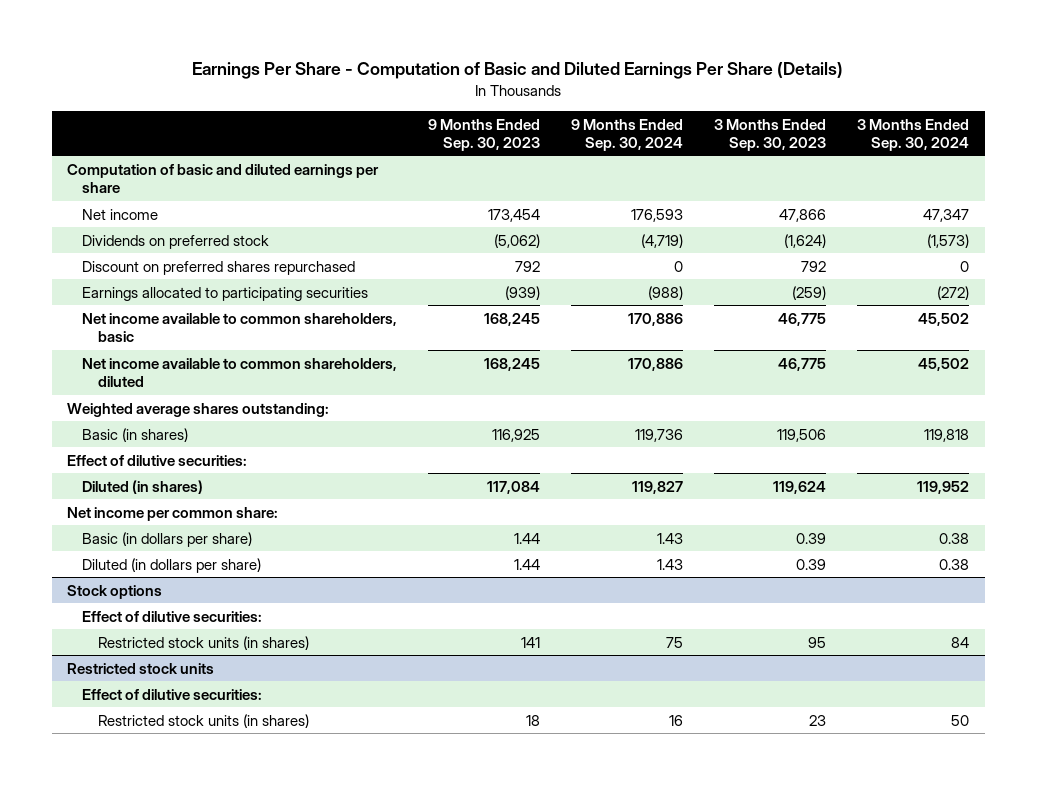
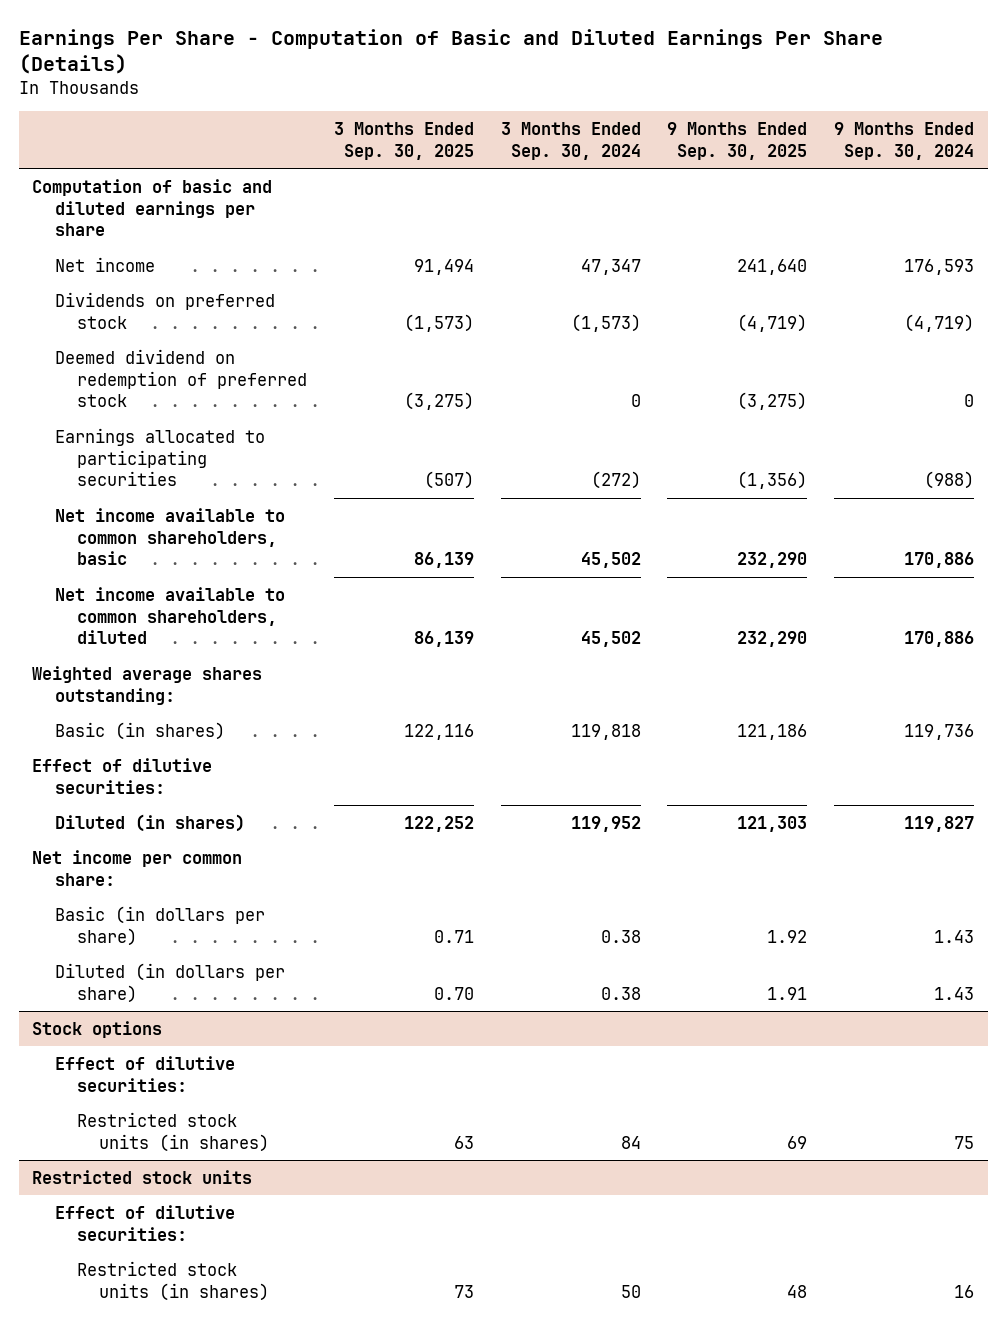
[428,118,541,151] 9 Months Ended Sep. 30, 2023 -> none
[714,118,827,151] 3 Months Ended Sep. 30, 2023 -> none
none -> [333,122,474,160] 3 Months Ended Sep. 30, 2025
none -> [667,122,808,160] 9 Months Ended Sep. 30, 2025
[82,260,356,275] Discount on preferred shares repurchased -> none
none -> [54,348,307,408] Deemed dividend on redemption of preferred stock

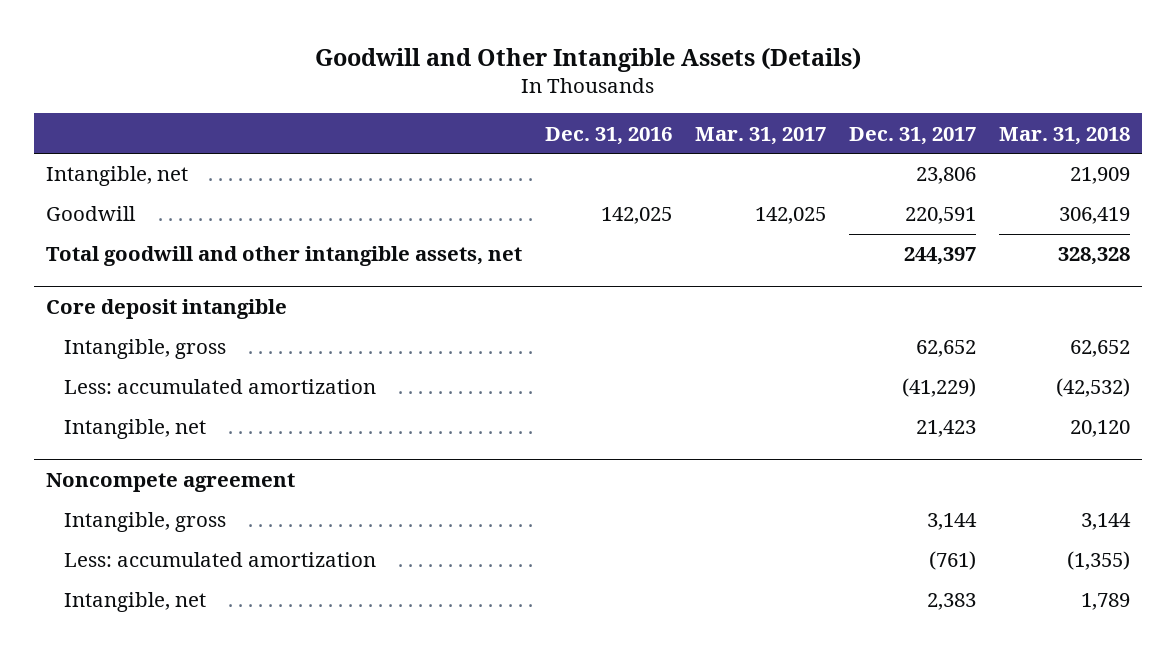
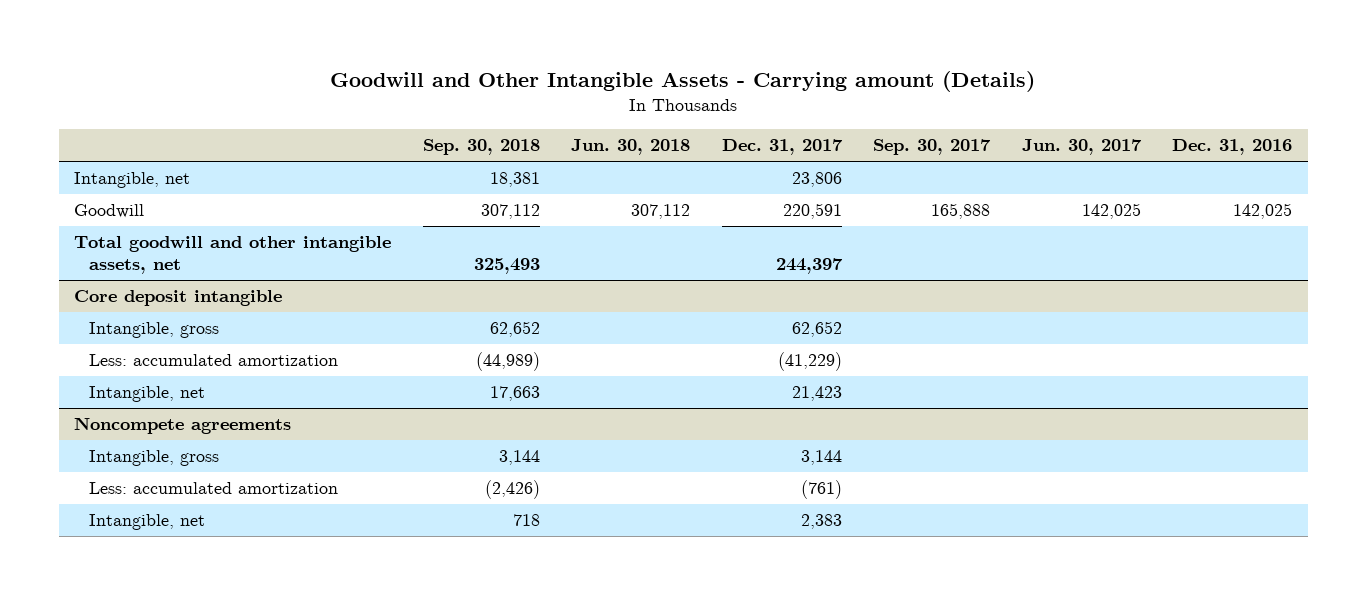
[314,46,861,72] Goodwill and Other Intangible Assets (Details) -> [330,70,1036,92] Goodwill and Other Intangible Assets - Carrying amount (Details)
[694,126,826,145] Mar. 31, 2017 -> none
[999,126,1131,145] Mar. 31, 2018 -> none
none -> [422,139,540,156] Sep. 30, 2018
none -> [571,139,691,156] Jun. 30, 2018
none -> [873,139,992,156] Sep. 30, 2017
none -> [1021,139,1142,156] Jun. 30, 2017
[45,472,295,492] Noncompete agreement -> [74,417,292,435] Noncompete agreements

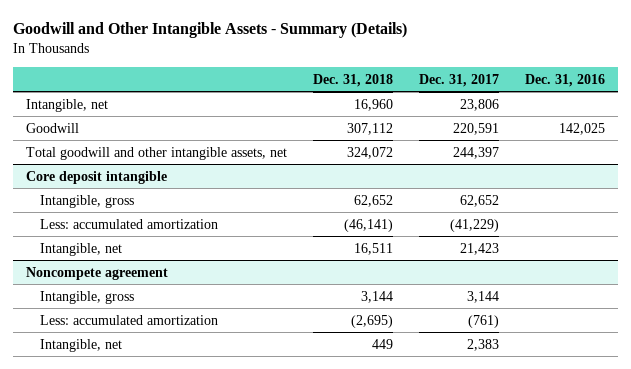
[330,70,1036,92] Goodwill and Other Intangible Assets - Carrying amount (Details) -> [13,22,408,39] Goodwill and Other Intangible Assets - Summary (Details)
[422,139,540,156] Sep. 30, 2018 -> none
[571,139,691,156] Jun. 30, 2018 -> none
[873,139,992,156] Sep. 30, 2017 -> none
[1021,139,1142,156] Jun. 30, 2017 -> none
none -> [312,73,393,87] Dec. 31, 2018
[74,417,292,435] Noncompete agreements -> [26,266,169,280] Noncompete agreement

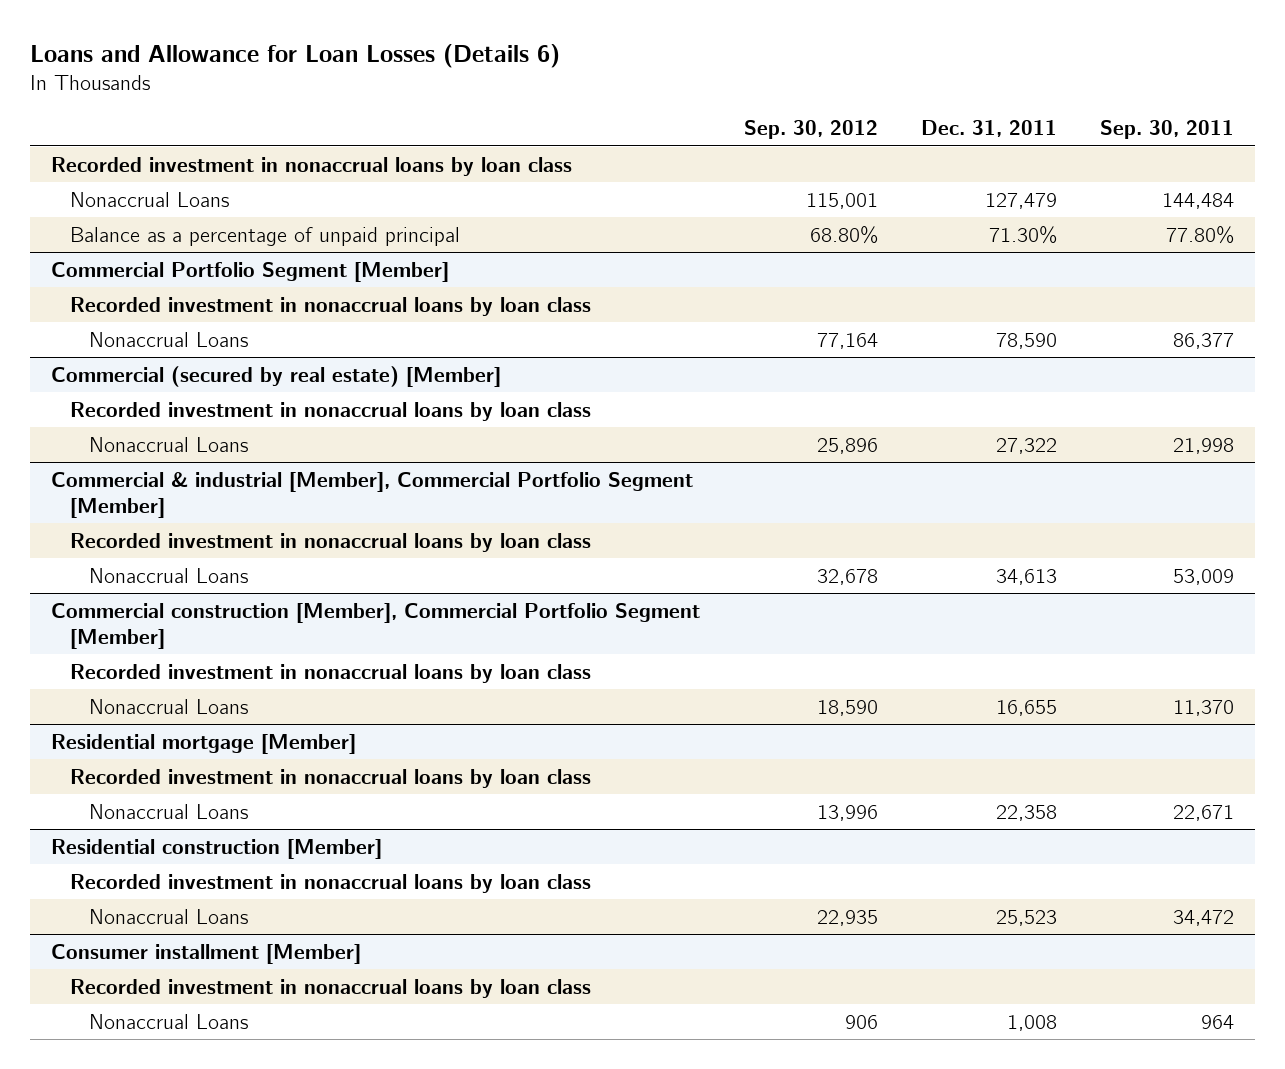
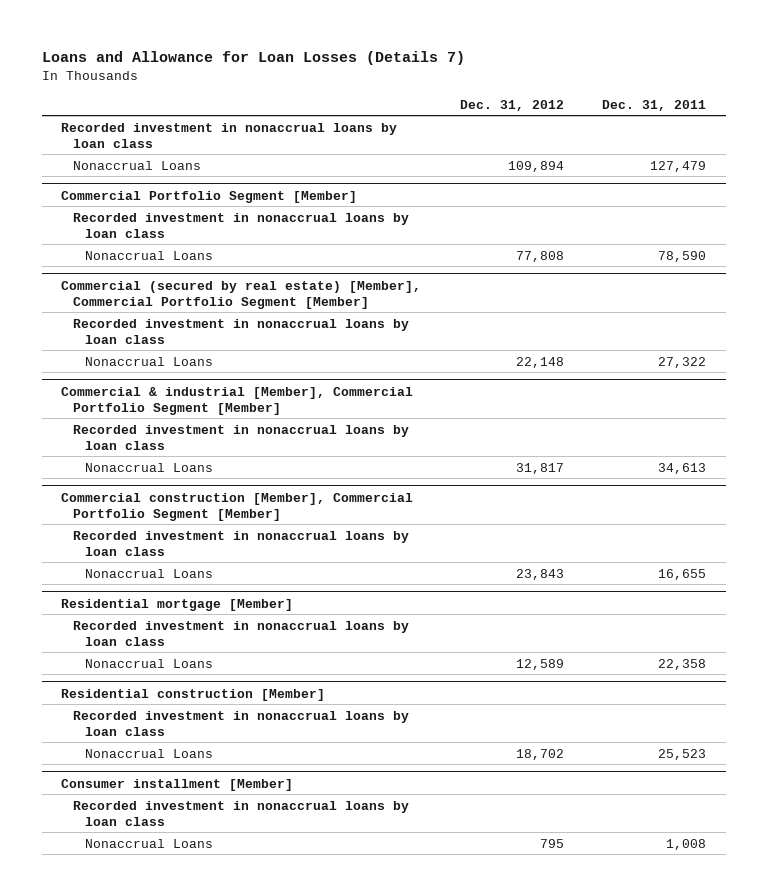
[29,44,560,69] Loans and Allowance for Loan Losses (Details 6) -> [41,51,465,66] Loans and Allowance for Loan Losses (Details 7)
[743,120,878,140] Sep. 30, 2012 -> none
[1099,120,1234,140] Sep. 30, 2011 -> none
none -> [459,99,564,111] Dec. 31, 2012
[70,226,461,246] Balance as a percentage of unpaid principal -> none
[51,365,502,387] Commercial (secured by real estate) [Member] -> [60,280,421,309] Commercial (secured by real estate) [Member], Commercial Portfolio Segment [Member]

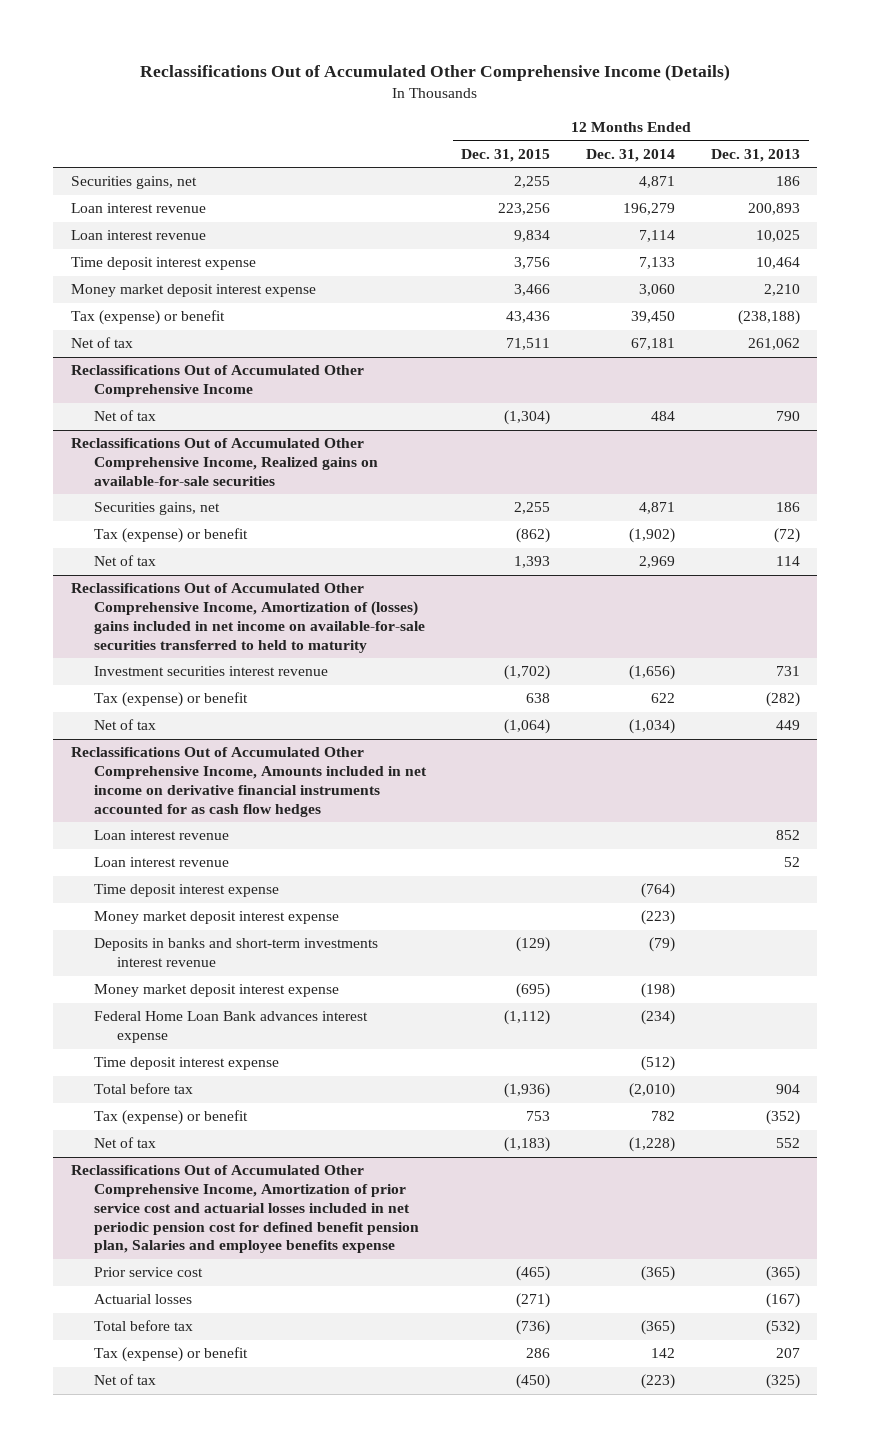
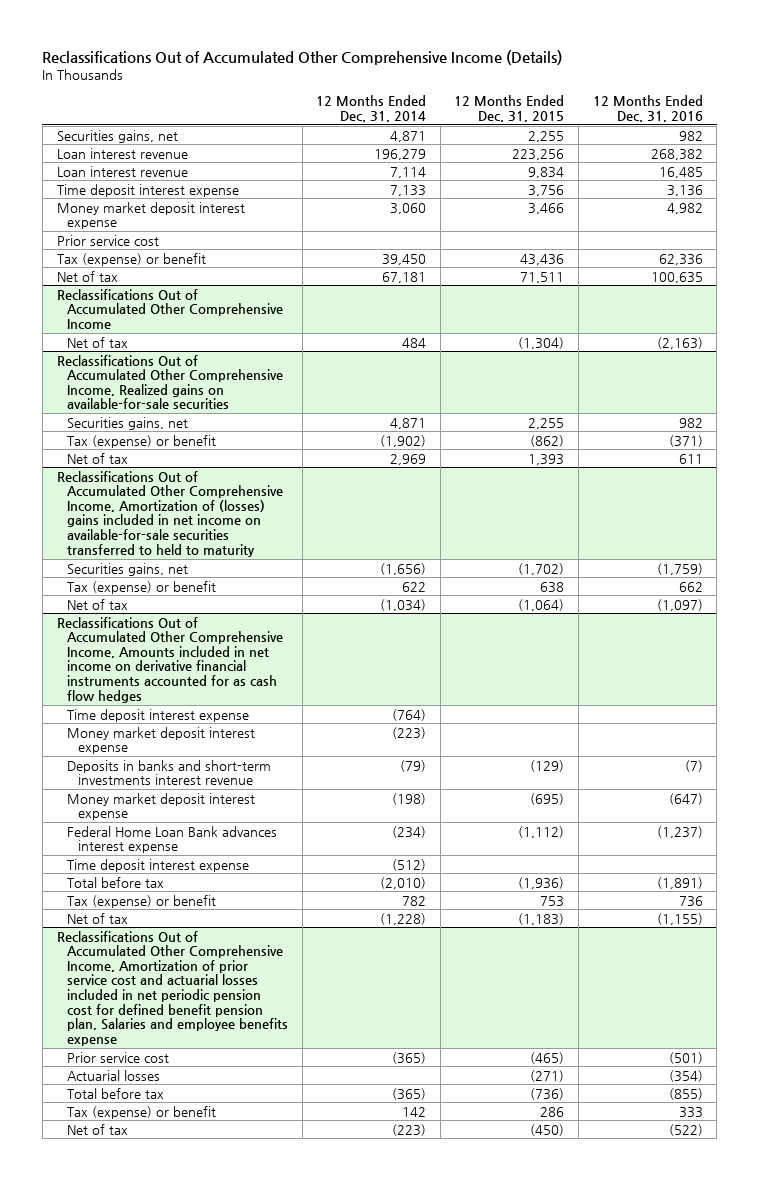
[710,148,800,162] Dec. 31, 2013 -> none
none -> [592,95,703,122] 12 Months Ended Dec. 31, 2016
none -> [56,234,159,246] Prior service cost
[93,666,328,677] Investment securities interest revenue -> [67,562,189,576] Securities gains, net
[93,830,229,841] Loan interest revenue -> none
[93,857,229,868] Loan interest revenue -> none

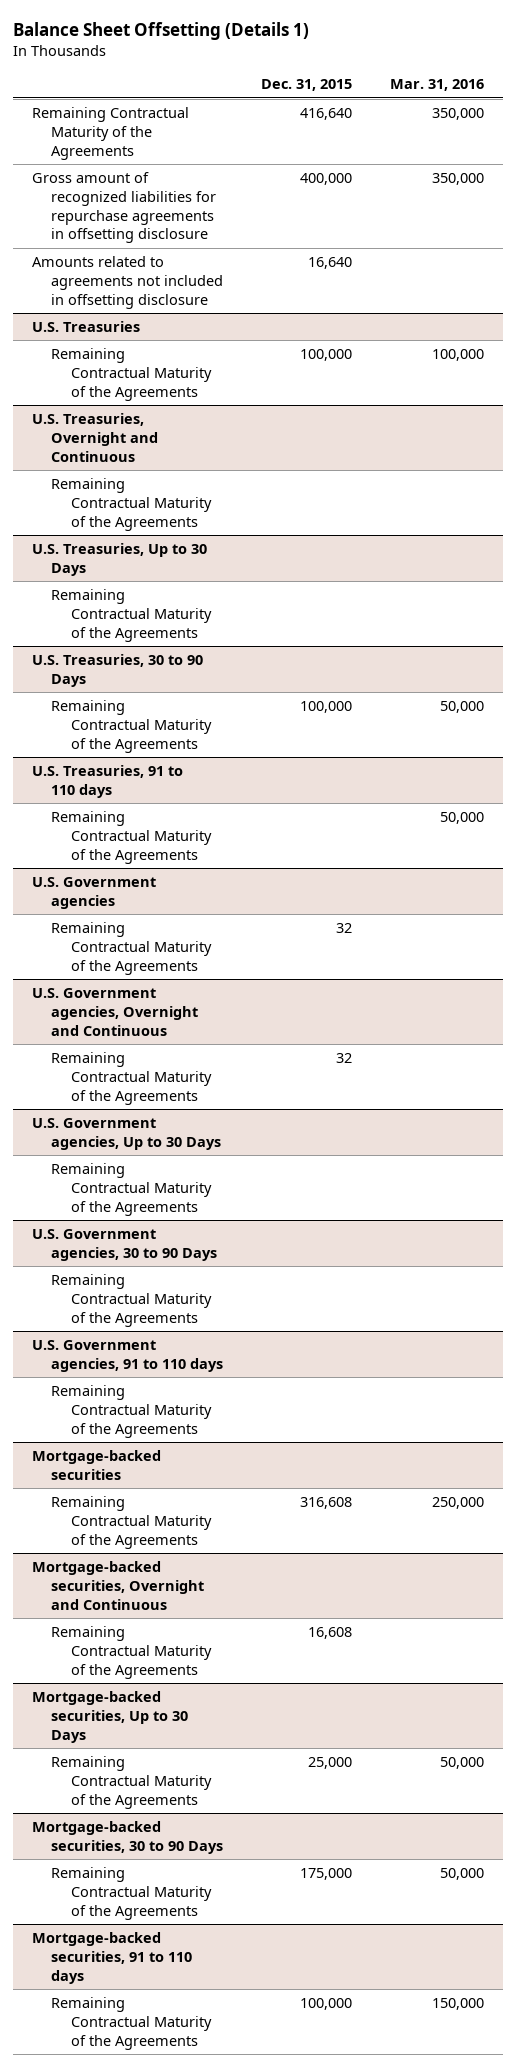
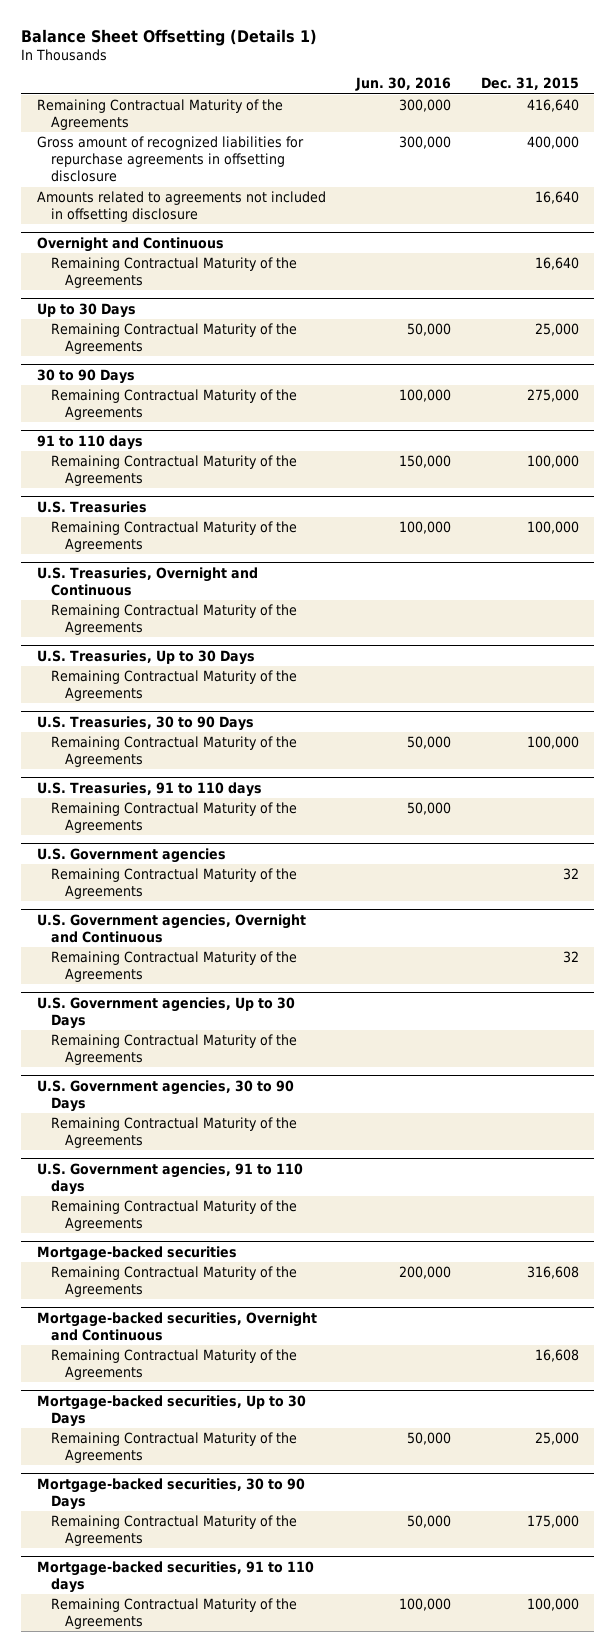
[390,79,485,92] Mar. 31, 2016 -> none
none -> [354,77,451,92] Jun. 30, 2016
none -> [36,236,224,252] Overnight and Continuous
none -> [50,257,297,289] Remaining Contractual Maturity of the Agreements
none -> [36,302,136,318] Up to 30 Days
none -> [50,323,297,355] Remaining Contractual Maturity of the Agreements
none -> [36,368,135,384] 30 to 90 Days
none -> [50,389,297,421] Remaining Contractual Maturity of the Agreements
none -> [36,434,143,450] 91 to 110 days
none -> [50,455,297,487] Remaining Contractual Maturity of the Agreements

